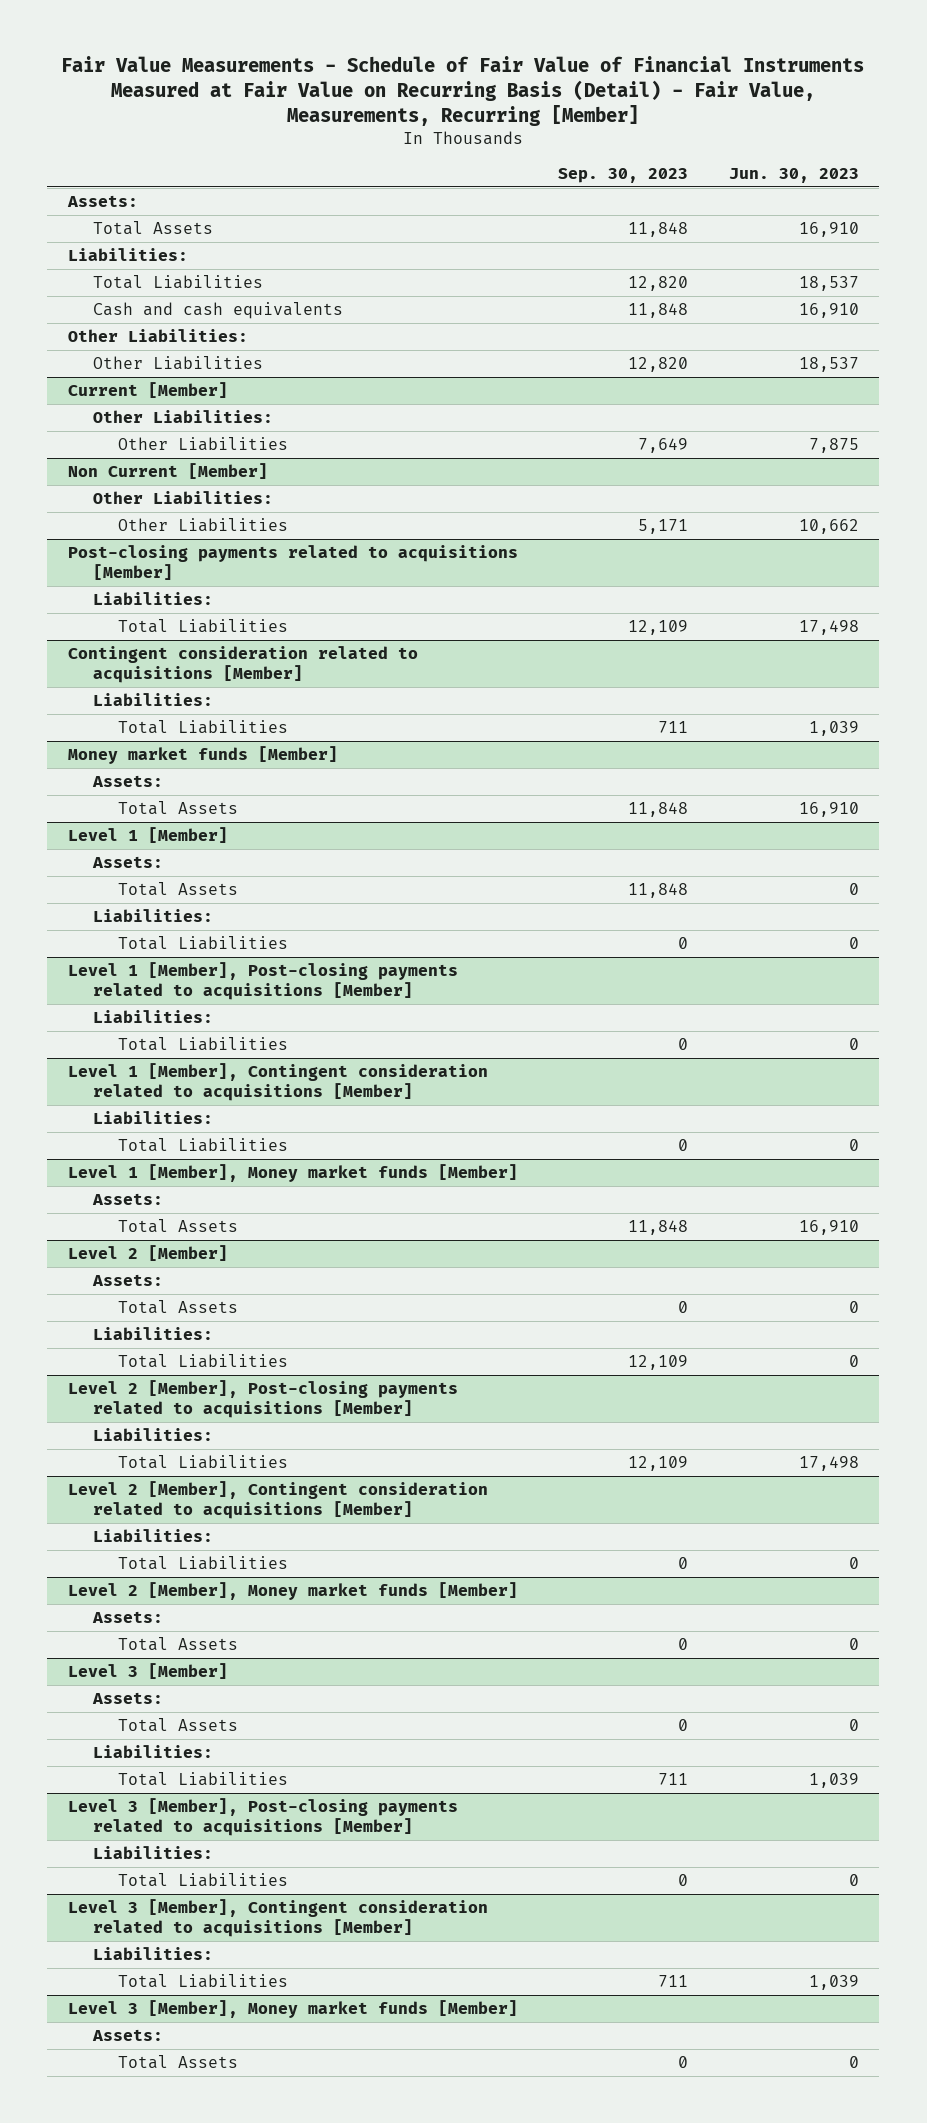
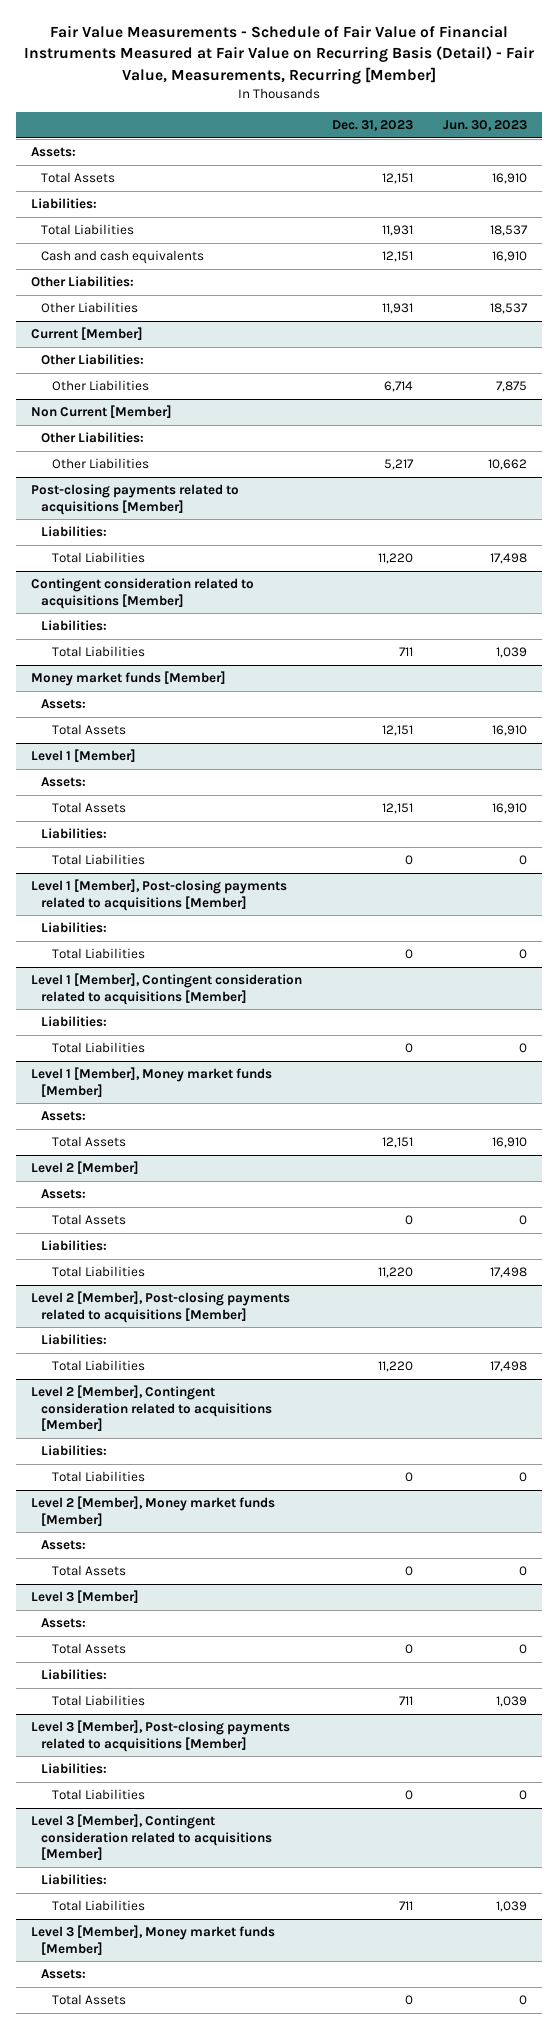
[558,167,689,183] Sep. 30, 2023 -> none
none -> [332,119,414,131] Dec. 31, 2023
[849,882,860,895] 0 -> [492,803,528,815] 16,910
[849,1354,860,1367] 0 -> [490,1267,528,1279] 17,498

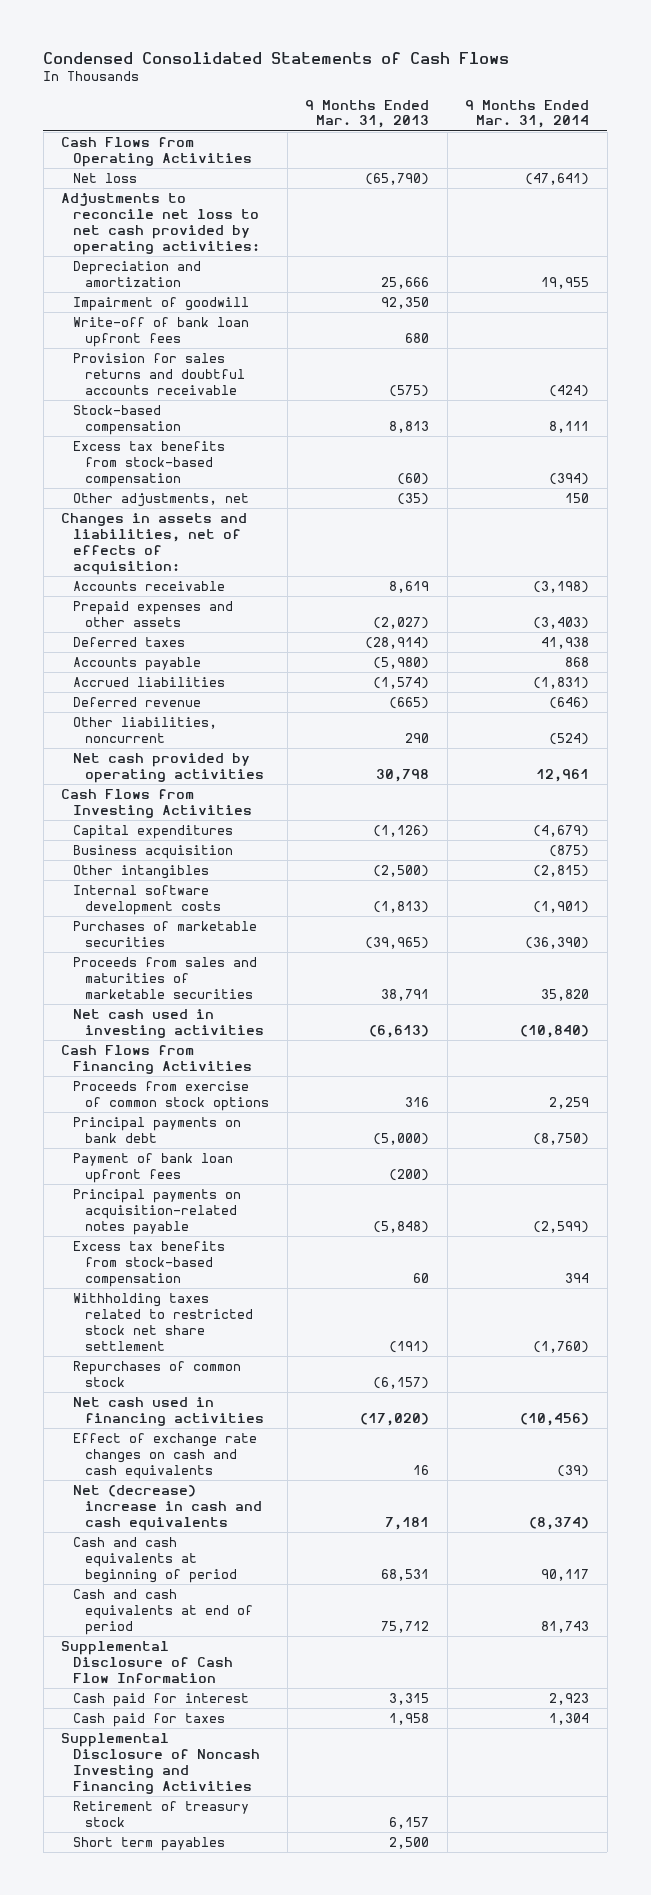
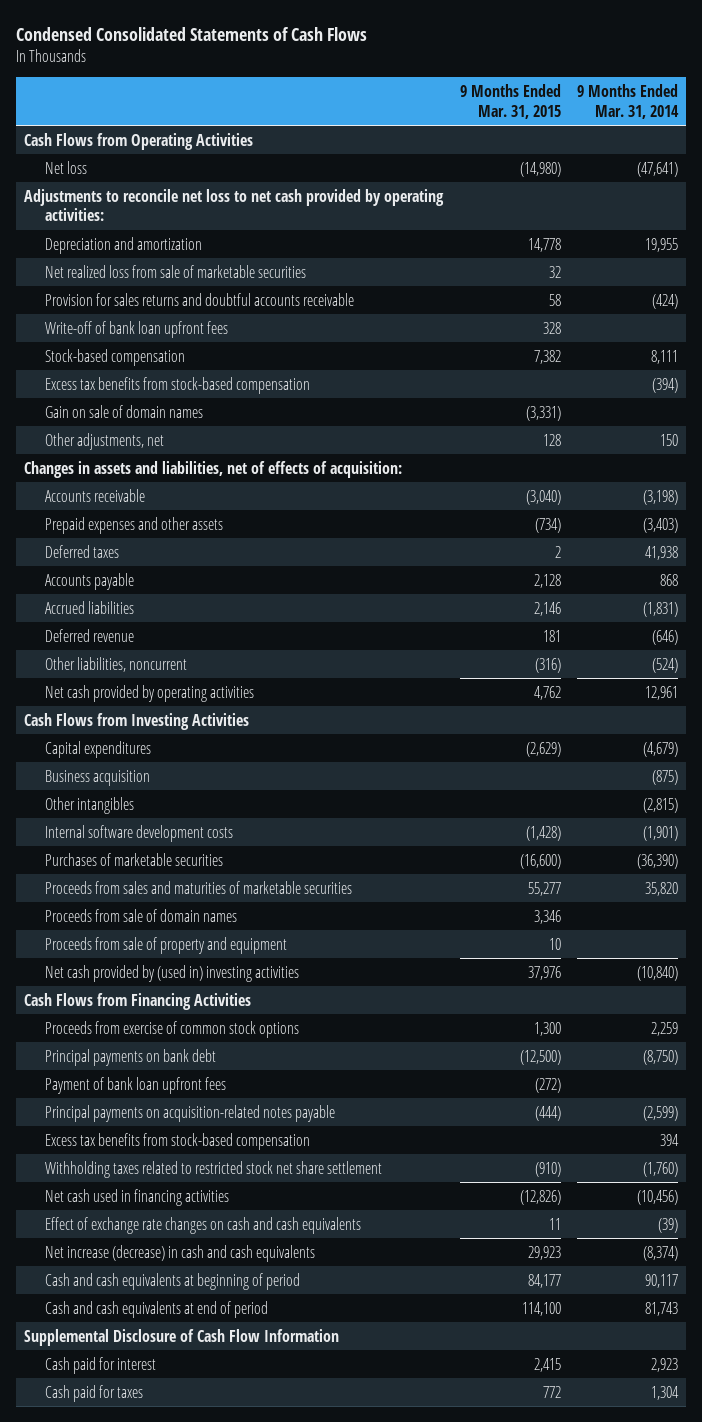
[305,99,430,129] 9 Months Ended Mar. 31, 2013 -> none
none -> [459,84,561,119] 9 Months Ended Mar. 31, 2015
[73,297,250,312] Impairment of goodwill -> none
none -> [44,264,306,278] Net realized loss from sale of marketable securities
[73,317,250,348] Write-off of bank loan upfront fees -> [44,320,228,338] Write-off of bank loan upfront fees
none -> [44,404,203,418] Gain on sale of domain names
none -> [44,908,237,922] Proceeds from sale of domain names
none -> [44,936,287,954] Proceeds from sale of property and equipment
[73,1009,265,1039] Net cash used in investing activities -> [44,964,299,982] Net cash provided by (used in) investing activities
[73,1361,242,1388] Repurchases of common stock -> none
[73,1485,263,1531] Net (decrease) increase in cash and cash equivalents -> [44,1244,315,1262] Net increase (decrease) in cash and cash equivalents
[61,1733,261,1794] Supplemental Disclosure of Noncash Investing and Financing Activities -> none
[73,1801,250,1828] Retirement of treasury stock -> none
[73,1837,226,1852] Short term payables -> none

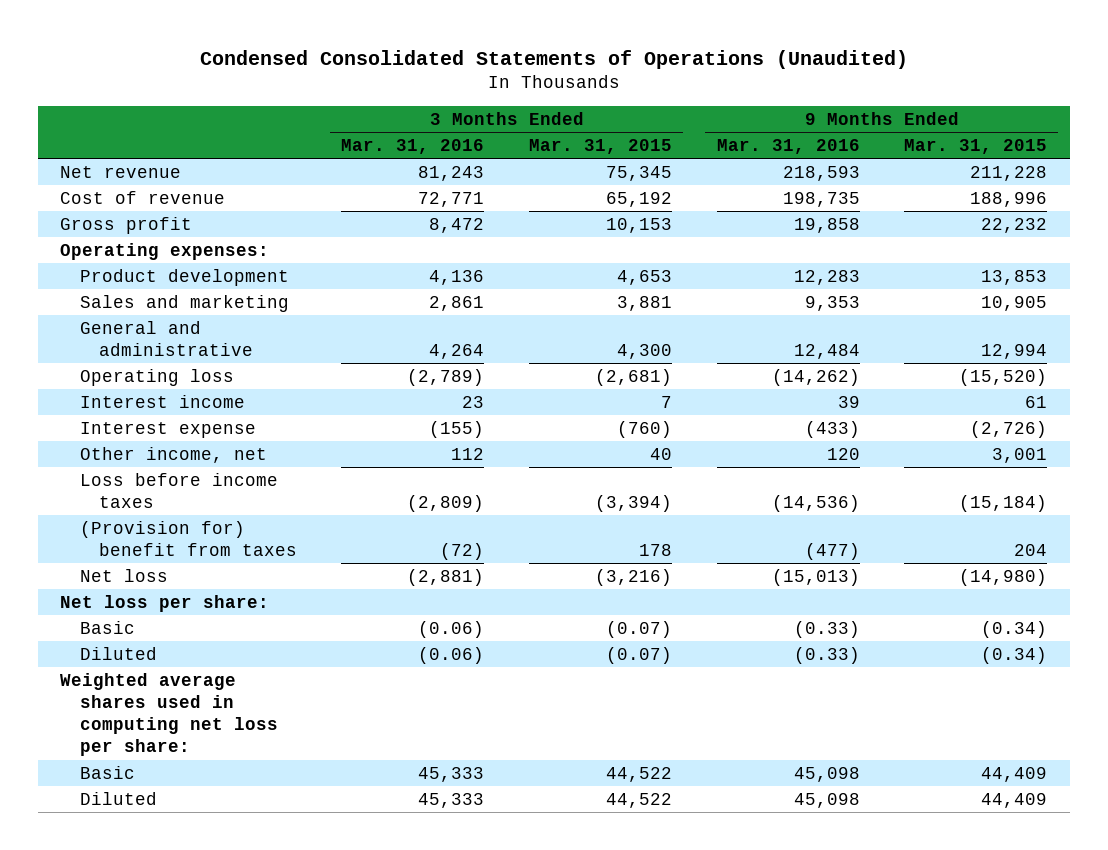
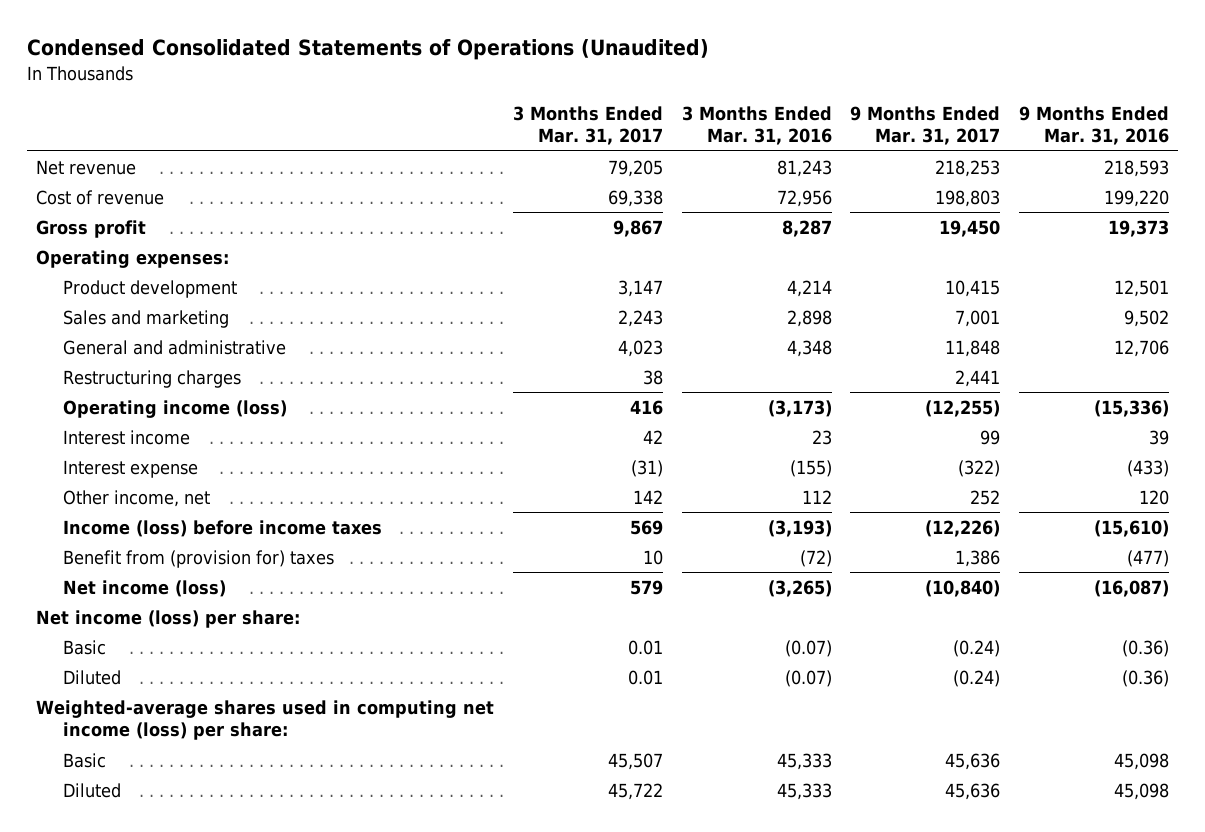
[528,138,672,154] Mar. 31, 2015 -> none
[904,138,1048,154] Mar. 31, 2015 -> none
none -> [513,106,664,146] 3 Months Ended Mar. 31, 2017
none -> [850,106,1001,146] 9 Months Ended Mar. 31, 2017
[418,191,485,207] 72,771 -> [776,189,832,207] 72,956
[782,191,860,207] 198,735 -> [1103,189,1169,207] 199,220
[429,217,485,233] 8,472 -> [781,219,832,237] 8,287
[793,217,860,233] 19,858 -> [1107,219,1169,237] 19,373
[429,269,485,285] 4,136 -> [786,279,832,297] 4,214
[793,269,860,285] 12,283 -> [1113,279,1169,297] 12,501
[429,295,485,311] 2,861 -> [786,309,832,327] 2,898
[804,295,860,311] 9,353 -> [1123,309,1169,327] 9,502
[429,343,485,359] 4,264 -> [786,339,832,357] 4,348
[793,343,860,359] 12,484 -> [1113,339,1169,357] 12,706
none -> [63,369,242,388] Restructuring charges
[79,368,234,386] Operating loss -> [63,399,288,418] Operating income (loss)
[407,368,485,386] (2,789) -> [767,399,832,417] (3,173)
[771,368,860,386] (14,262) -> [1093,399,1169,417] (15,336)
[79,472,278,508] Loss before income taxes -> [63,519,383,537] Income (loss) before income taxes
[407,494,485,512] (2,809) -> [767,519,832,537] (3,193)
[771,494,860,512] (14,536) -> [1093,519,1169,537] (15,610)
[79,520,297,556] (Provision for) benefit from taxes -> [63,549,335,568] Benefit from (provision for) taxes
[79,568,168,582] Net loss -> [63,579,227,597] Net income (loss)
[407,568,485,586] (2,881) -> [767,579,832,597] (3,265)
[771,568,860,586] (15,013) -> [1093,579,1169,597] (16,087)
[60,594,270,612] Net loss per share: -> [36,609,301,628] Net income (loss) per share:
[418,620,485,638] (0.06) -> [784,639,832,657] (0.07)
[793,620,860,638] (0.33) -> [1121,639,1169,657] (0.36)
[418,646,485,664] (0.06) -> [784,669,832,687] (0.07)
[793,646,860,664] (0.33) -> [1121,669,1169,687] (0.36)
[60,672,278,757] Weighted average shares used in computing net loss per share: -> [36,699,495,741] Weighted-average shares used in computing net income (loss) per share:

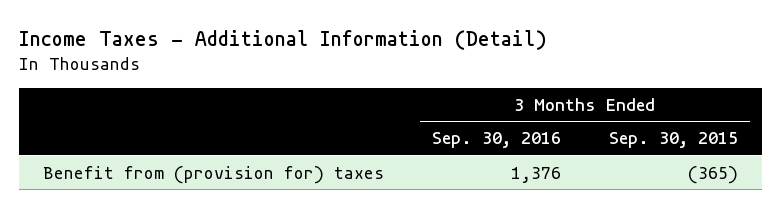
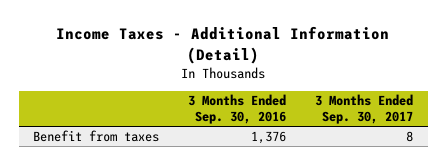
[608,132,738,149] Sep. 30, 2015 -> none
none -> [315,94,414,125] 3 Months Ended Sep. 30, 2017
[42,165,384,184] Benefit from (provision for) taxes -> [33,130,160,143] Benefit from taxes

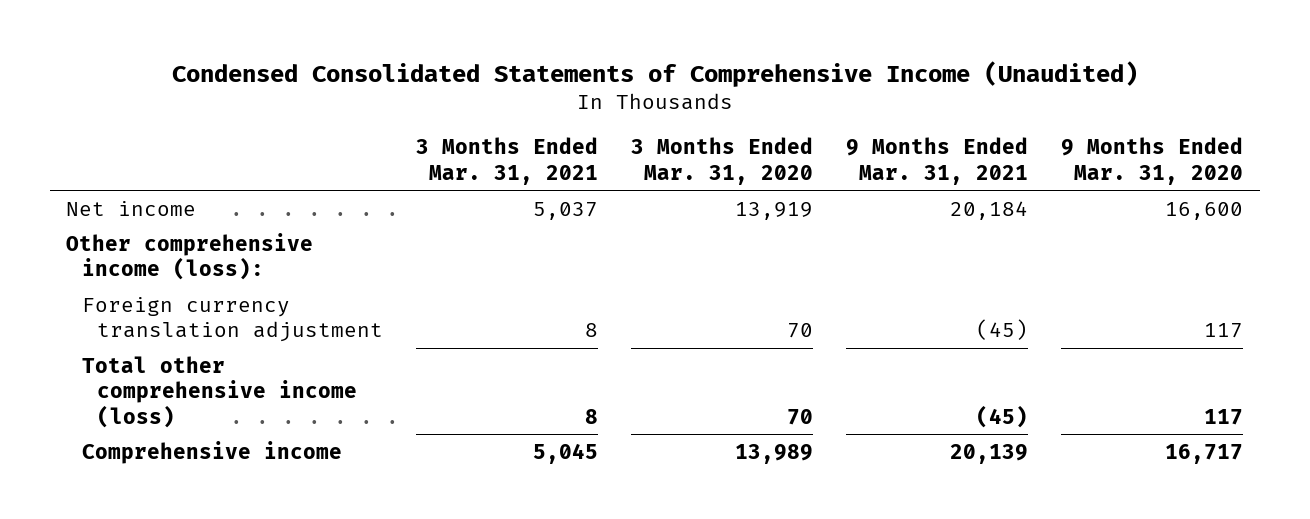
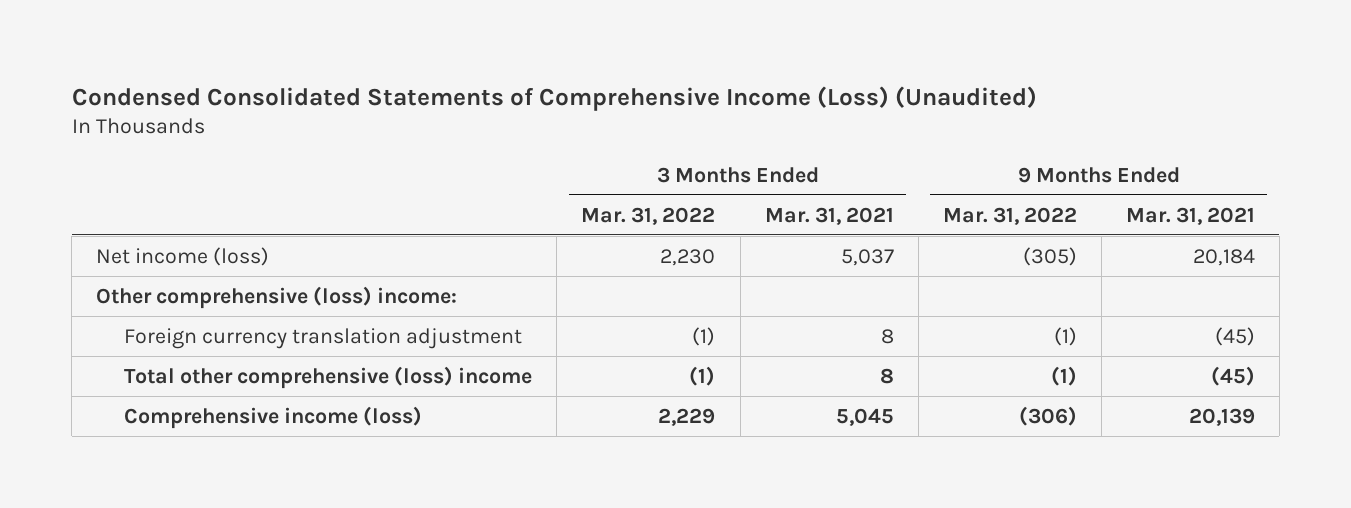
[171,60,1138,87] Condensed Consolidated Statements of Comprehensive Income (Unaudited) -> [71,85,1037,111] Condensed Consolidated Statements of Comprehensive Income (Loss) (Unaudited)
[631,137,814,186] 3 Months Ended Mar. 31, 2020 -> none
[1061,137,1244,186] 9 Months Ended Mar. 31, 2020 -> none
none -> [581,206,716,225] Mar. 31, 2022
none -> [942,206,1077,225] Mar. 31, 2022
[66,200,197,216] Net income -> [96,246,270,266] Net income (loss)
[66,232,314,281] Other comprehensive income (loss): -> [96,285,458,309] Other comprehensive (loss) income:
[81,355,357,429] Total other comprehensive income (loss) -> [124,365,533,389] Total other comprehensive (loss) income
[81,440,342,464] Comprehensive income -> [124,405,423,429] Comprehensive income (loss)

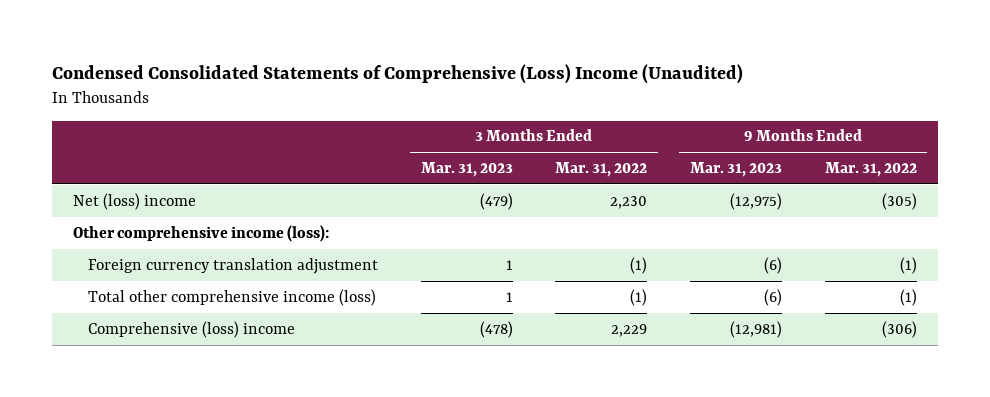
[71,85,1037,111] Condensed Consolidated Statements of Comprehensive Income (Loss) (Unaudited) -> [51,64,743,85] Condensed Consolidated Statements of Comprehensive (Loss) Income (Unaudited)
[764,206,894,225] Mar. 31, 2021 -> none
[1125,206,1255,225] Mar. 31, 2021 -> none
none -> [420,161,513,177] Mar. 31, 2023
none -> [690,161,783,177] Mar. 31, 2023
[96,246,270,266] Net income (loss) -> [72,192,196,210] Net (loss) income
[96,285,458,309] Other comprehensive (loss) income: -> [72,224,329,242] Other comprehensive income (loss):
[124,365,533,389] Total other comprehensive (loss) income -> [88,288,377,306] Total other comprehensive income (loss)
[124,405,423,429] Comprehensive income (loss) -> [88,320,296,338] Comprehensive (loss) income

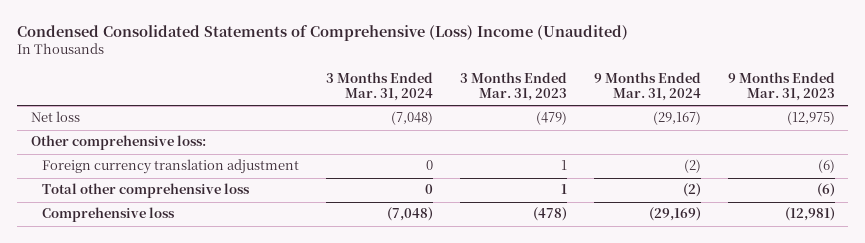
[555,161,648,177] Mar. 31, 2022 -> none
[824,161,917,177] Mar. 31, 2022 -> none
none -> [325,72,433,102] 3 Months Ended Mar. 31, 2024
none -> [593,72,701,102] 9 Months Ended Mar. 31, 2024
[72,192,196,210] Net (loss) income -> [30,111,80,123] Net loss
[72,224,329,242] Other comprehensive income (loss): -> [30,135,206,151] Other comprehensive loss:
[88,288,377,306] Total other comprehensive income (loss) -> [41,183,250,199] Total other comprehensive loss
[88,320,296,338] Comprehensive (loss) income -> [41,207,175,223] Comprehensive loss

